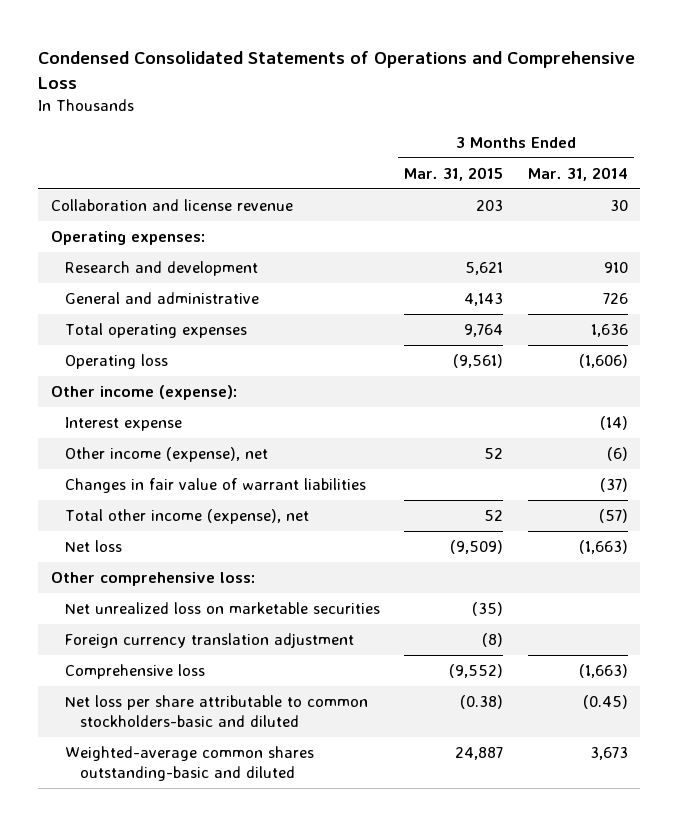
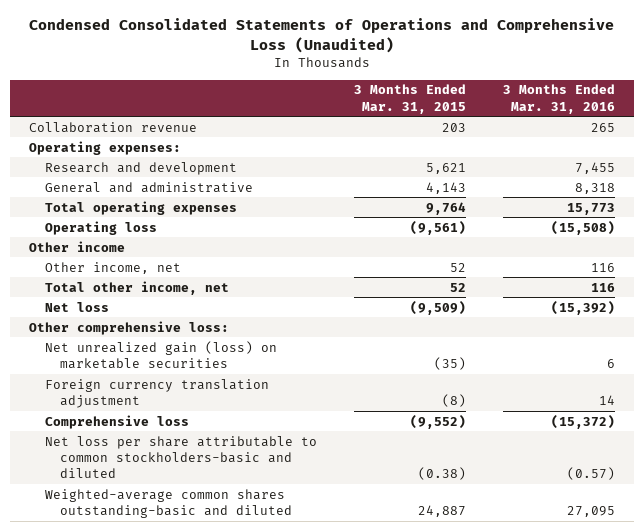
[38,50,636,89] Condensed Consolidated Statements of Operations and Comprehensive Loss -> [29,18,615,53] Condensed Consolidated Statements of Operations and Comprehensive Loss (Unaudited)
[527,166,628,181] Mar. 31, 2014 -> none
none -> [503,84,616,114] 3 Months Ended Mar. 31, 2016
[50,198,293,211] Collaboration and license revenue -> [29,121,198,133] Collaboration revenue
[65,416,183,431] Interest expense -> none
[65,477,367,493] Changes in fair value of warrant liabilities -> none
[50,384,237,400] Other income (expense): -> [29,240,126,252] Other income
[65,446,269,462] Other income (expense), net -> [44,261,181,274] Other income, net
[65,508,310,524] Total other income (expense), net -> [44,280,229,295] Total other income, net
[65,601,381,614] Net unrealized loss on marketable securities -> [44,340,277,369] Net unrealized gain (loss) on marketable securities

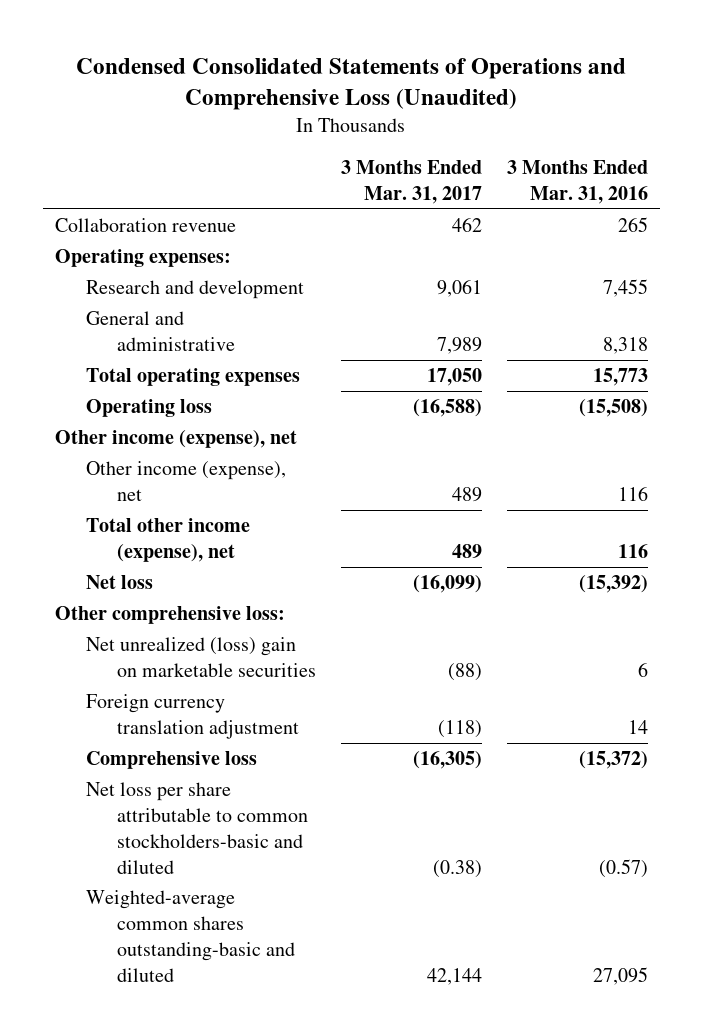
[354,84,467,114] 3 Months Ended Mar. 31, 2015 -> none
none -> [341,160,483,205] 3 Months Ended Mar. 31, 2017
[29,240,126,252] Other income -> [55,429,298,448] Other income (expense), net
[44,261,181,274] Other income, net -> [86,460,287,501] Other income (expense), net
[44,280,229,295] Total other income, net -> [86,517,251,562] Total other income (expense), net
[44,340,277,369] Net unrealized gain (loss) on marketable securities -> [86,636,317,677] Net unrealized (loss) gain on marketable securities

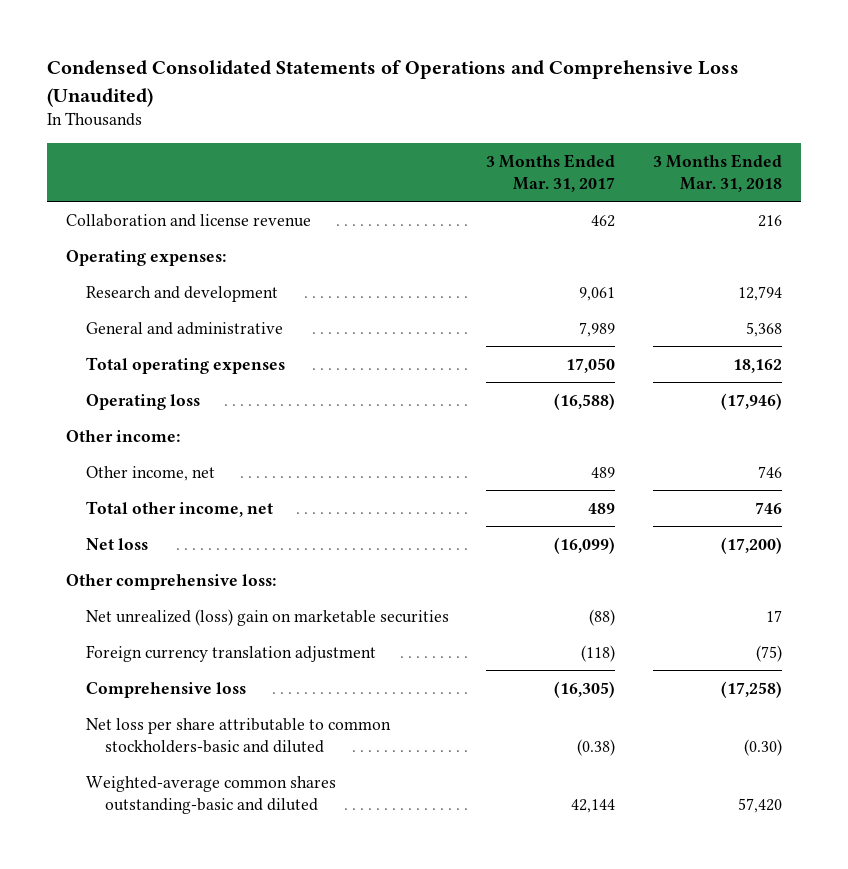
[506,160,648,205] 3 Months Ended Mar. 31, 2016 -> none
none -> [653,153,783,192] 3 Months Ended Mar. 31, 2018
[55,217,237,232] Collaboration revenue -> [66,213,312,227] Collaboration and license revenue
[55,429,298,448] Other income (expense), net -> [66,429,181,442] Other income:
[86,460,287,501] Other income (expense), net -> [85,465,215,481] Other income, net
[86,517,251,562] Total other income (expense), net -> [85,500,273,517] Total other income, net

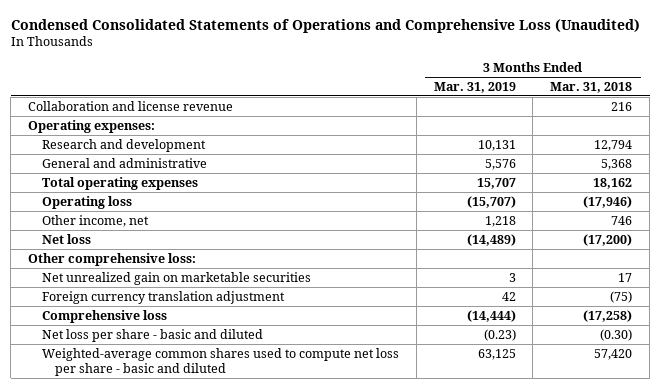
[486,153,616,192] 3 Months Ended Mar. 31, 2017 -> none
none -> [433,82,516,94] Mar. 31, 2019
[66,429,181,442] Other income: -> none
[85,500,273,517] Total other income, net -> none
[85,608,449,626] Net unrealized (loss) gain on marketable securities -> [41,271,311,285] Net unrealized gain on marketable securities
[85,717,391,754] Net loss per share attributable to common stockholders-basic and diluted -> [41,328,263,342] Net loss per share - basic and diluted
[85,775,336,815] Weighted-average common shares outstanding-basic and diluted -> [41,347,399,377] Weighted-average common shares used to compute net loss per share - basic and diluted

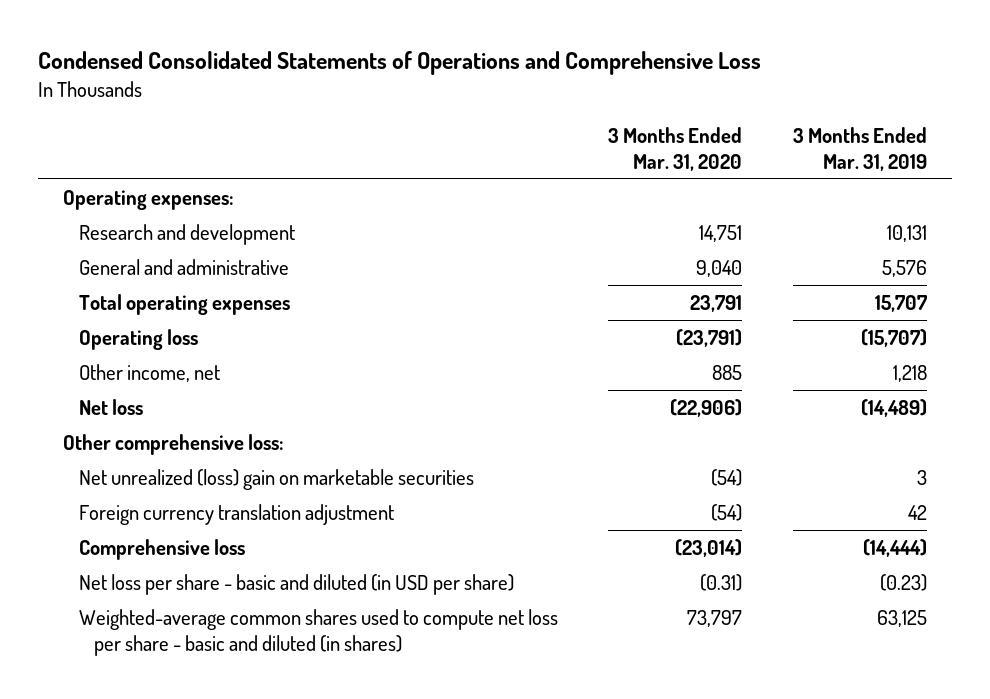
[10,18,640,33] Condensed Consolidated Statements of Operations and Comprehensive Loss (Unaudited) -> [37,51,761,76] Condensed Consolidated Statements of Operations and Comprehensive Loss
[550,82,633,94] Mar. 31, 2018 -> none
none -> [608,126,743,171] 3 Months Ended Mar. 31, 2020
[28,100,234,111] Collaboration and license revenue -> none
[41,271,311,285] Net unrealized gain on marketable securities -> [78,468,474,490] Net unrealized (loss) gain on marketable securities
[41,328,263,342] Net loss per share - basic and diluted -> [78,573,514,595] Net loss per share - basic and diluted (in USD per share)
[41,347,399,377] Weighted-average common shares used to compute net loss per share - basic and diluted -> [78,608,558,657] Weighted-average common shares used to compute net loss per share - basic and diluted (in shares)

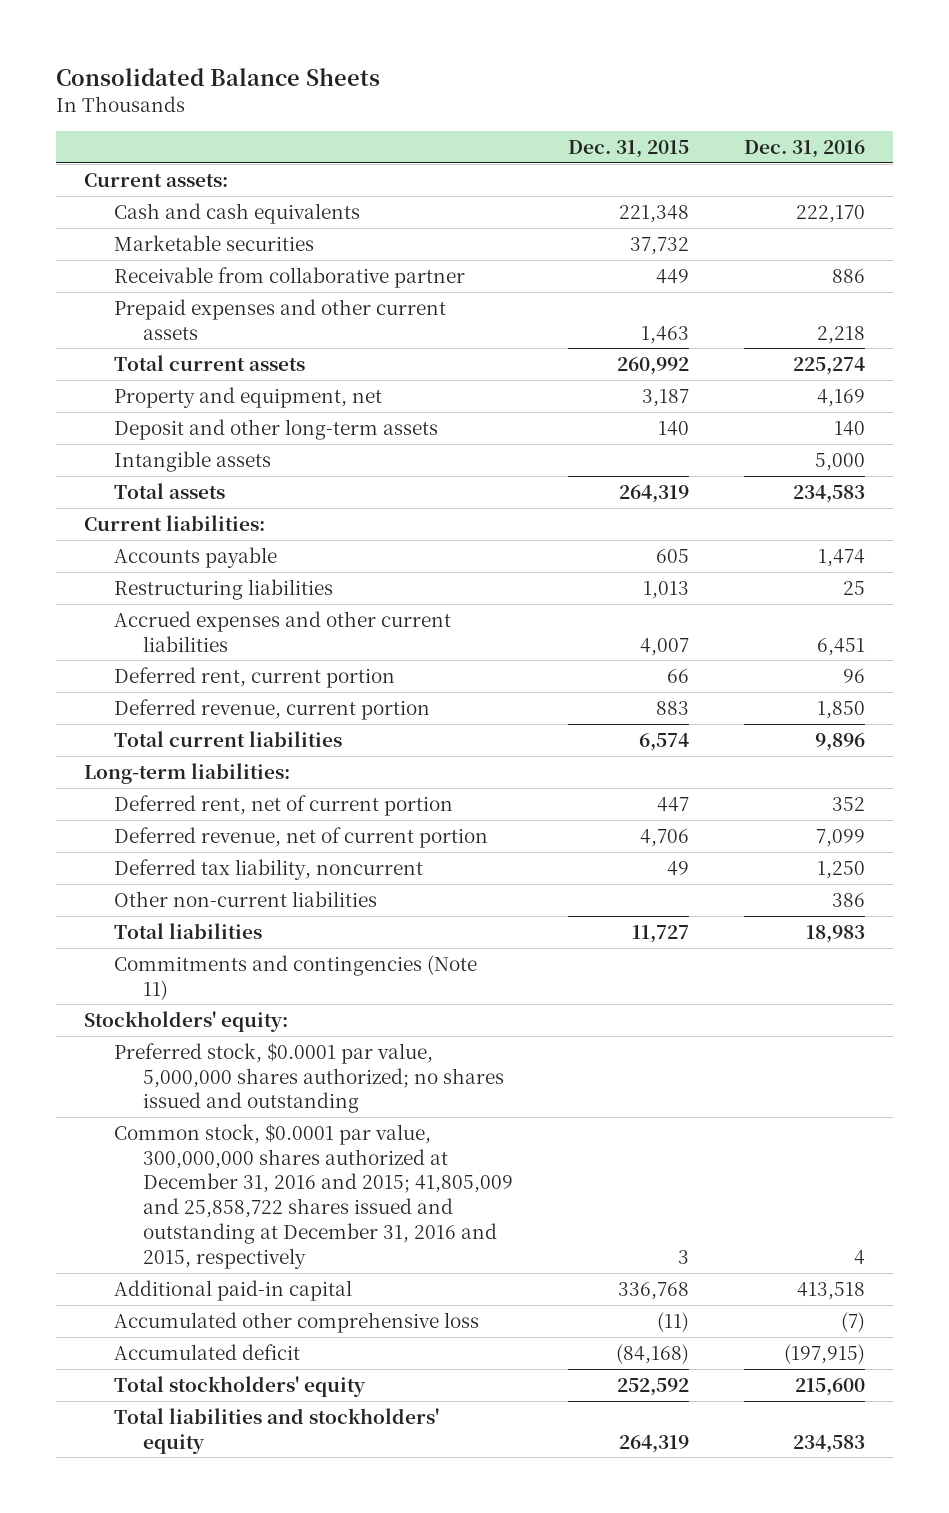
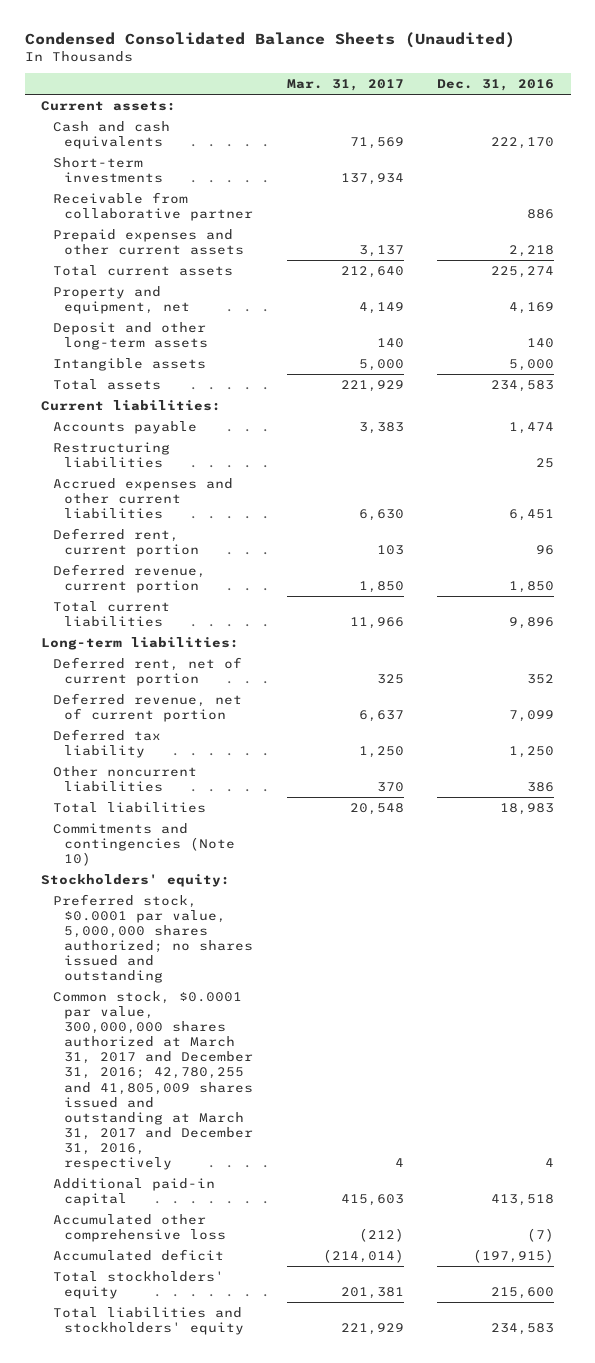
[56,68,381,87] Consolidated Balance Sheets -> [24,32,515,49] Condensed Consolidated Balance Sheets (Unaudited)
[568,139,690,158] Dec. 31, 2015 -> none
none -> [286,79,404,92] Mar. 31, 2017
[113,234,314,251] Marketable securities -> none
none -> [52,156,164,183] Short-term investments
[113,858,423,880] Deferred tax liability, noncurrent -> [52,728,161,758] Deferred tax liability
[113,890,377,907] Other non-current liabilities -> [52,765,197,792] Other noncurrent liabilities
[113,954,477,1000] Commitments and contingencies (Note 11) -> [52,822,236,867] Commitments and contingencies (Note 10)
[113,1123,514,1269] Common stock, $0.0001 par value, 300,000,000 shares authorized at December 31, 2016 and 2015; 41,805,009 and 25,858,722 shares issued and outstanding at December 31, 2016 and 2015, respectively -> [52,990,254,1171] Common stock, $0.0001 par value, 300,000,000 shares authorized at March 31, 2017 and December 31, 2016; 42,780,255 and 41,805,009 shares issued and outstanding at March 31, 2017 and December 31, 2016, respectively

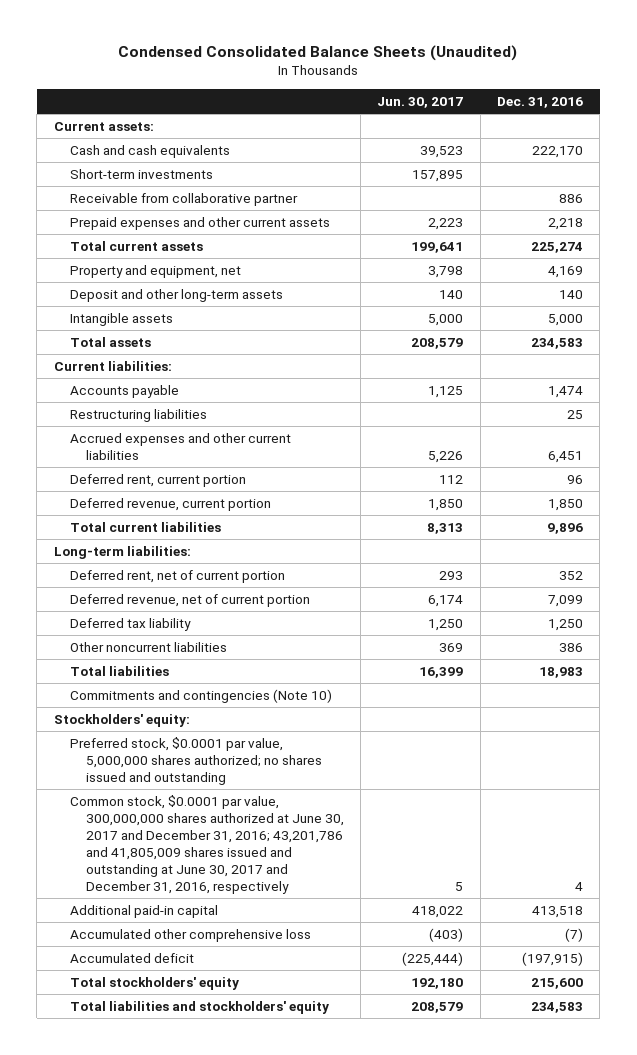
[286,79,404,92] Mar. 31, 2017 -> none
none -> [377,96,464,108] Jun. 30, 2017
[52,990,254,1171] Common stock, $0.0001 par value, 300,000,000 shares authorized at March 31, 2017 and December 31, 2016; 42,780,255 and 41,805,009 shares issued and outstanding at March 31, 2017 and December 31, 2016, respectively -> [69,794,344,894] Common stock, $0.0001 par value, 300,000,000 shares authorized at June 30, 2017 and December 31, 2016; 43,201,786 and 41,805,009 shares issued and outstanding at June 30, 2017 and December 31, 2016, respectively

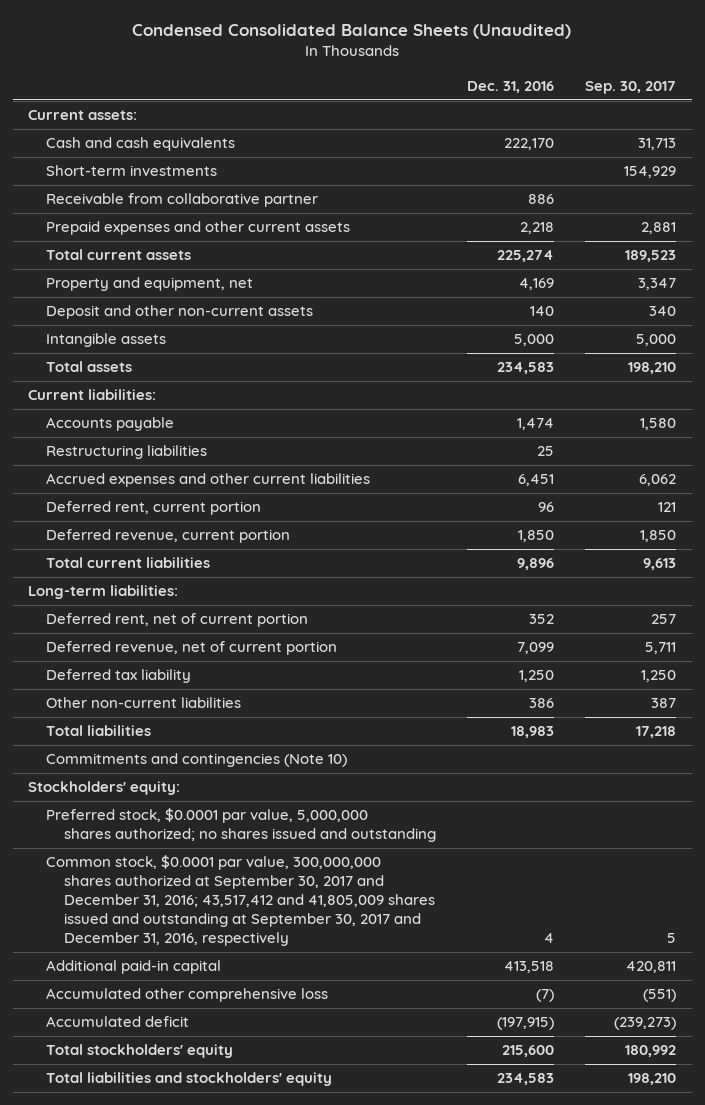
[377,96,464,108] Jun. 30, 2017 -> none
none -> [585,80,677,94] Sep. 30, 2017
[69,288,283,302] Deposit and other long-term assets -> [46,305,314,320] Deposit and other non-current assets
[69,641,227,652] Other noncurrent liabilities -> [46,697,242,709] Other non-current liabilities
[69,794,344,894] Common stock, $0.0001 par value, 300,000,000 shares authorized at June 30, 2017 and December 31, 2016; 43,201,786 and 41,805,009 shares issued and outstanding at June 30, 2017 and December 31, 2016, respectively -> [46,855,435,947] Common stock, $0.0001 par value, 300,000,000 shares authorized at September 30, 2017 and December 31, 2016; 43,517,412 and 41,805,009 shares issued and outstanding at September 30, 2017 and December 31, 2016, respectively

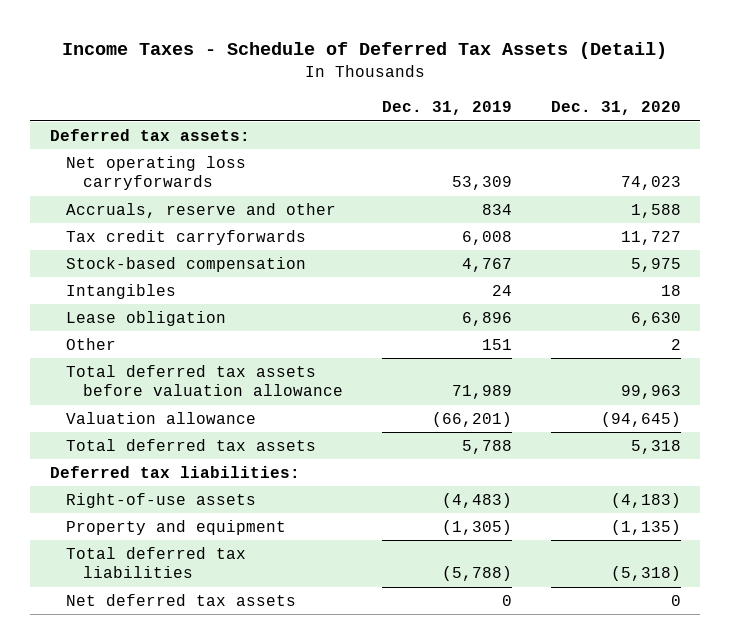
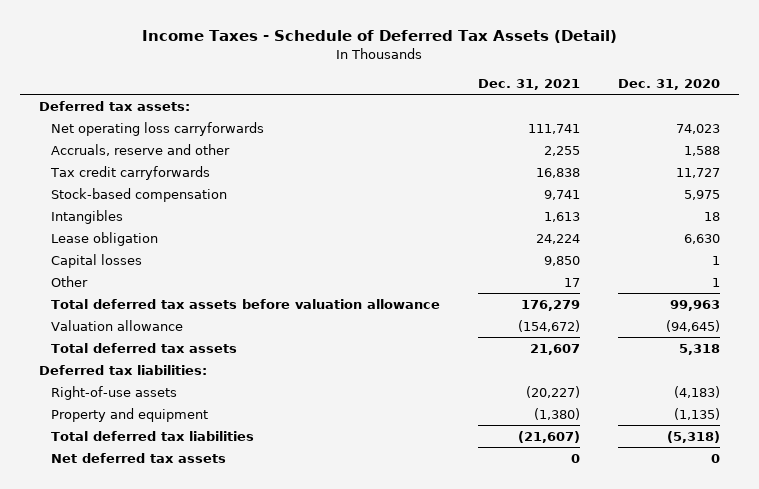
[381,101,512,116] Dec. 31, 2019 -> none
none -> [477,78,580,90] Dec. 31, 2021
none -> [50,253,142,268] Capital losses
[670,339,681,351] 2 -> [711,277,720,287] 1

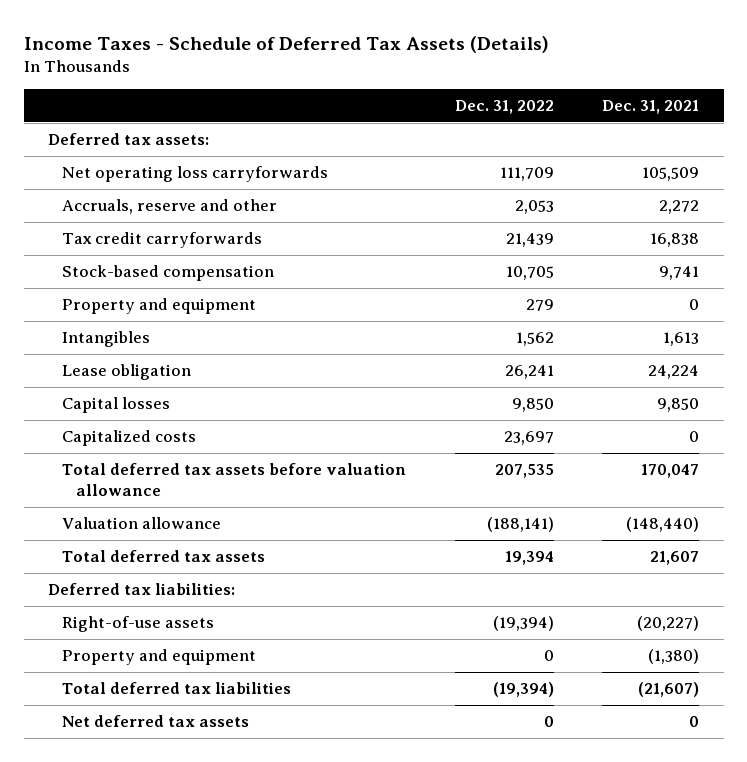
[142,29,618,43] Income Taxes - Schedule of Deferred Tax Assets (Detail) -> [23,35,549,53] Income Taxes - Schedule of Deferred Tax Assets (Details)
[617,78,720,90] Dec. 31, 2020 -> none
none -> [454,100,554,115] Dec. 31, 2022
[527,123,580,134] 111,741 -> [642,167,700,182] 105,509
[543,145,580,156] 2,255 -> [659,200,700,215] 2,272
none -> [62,298,257,315] Property and equipment
[50,275,88,287] Other -> none
none -> [62,430,197,447] Capitalized costs
[520,299,580,311] 176,279 -> [641,464,700,479] 170,047
[517,319,580,332] (154,672) -> [626,517,700,533] (148,440)

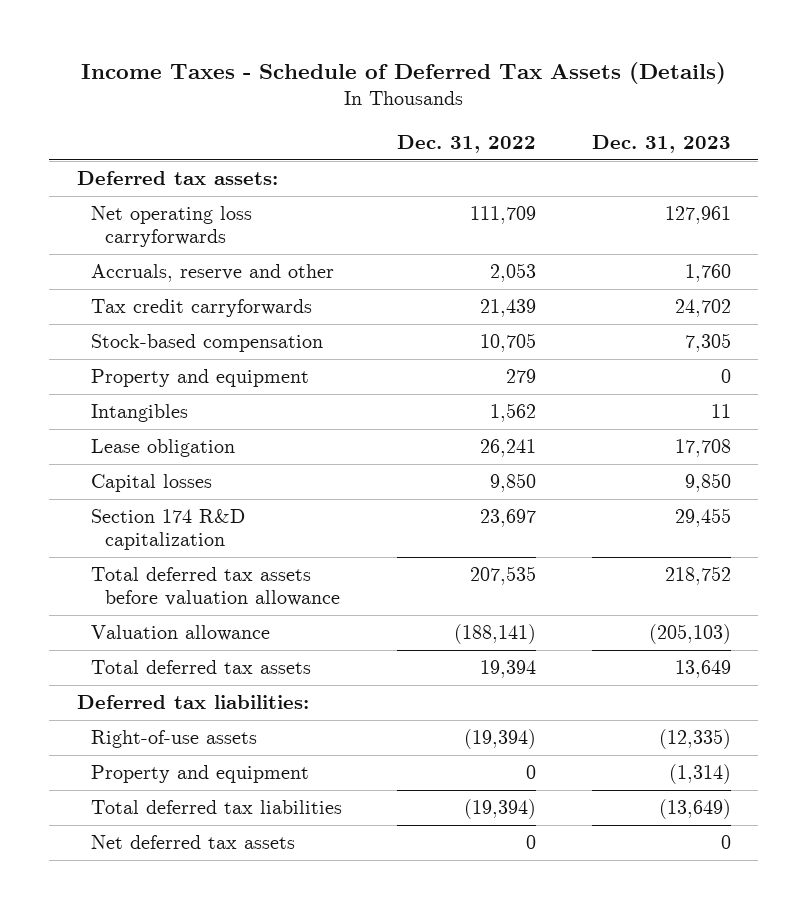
[602,100,700,115] Dec. 31, 2021 -> none
none -> [591,134,731,153] Dec. 31, 2023
[62,430,197,447] Capitalized costs -> [90,509,245,550] Section 174 R&D capitalization

